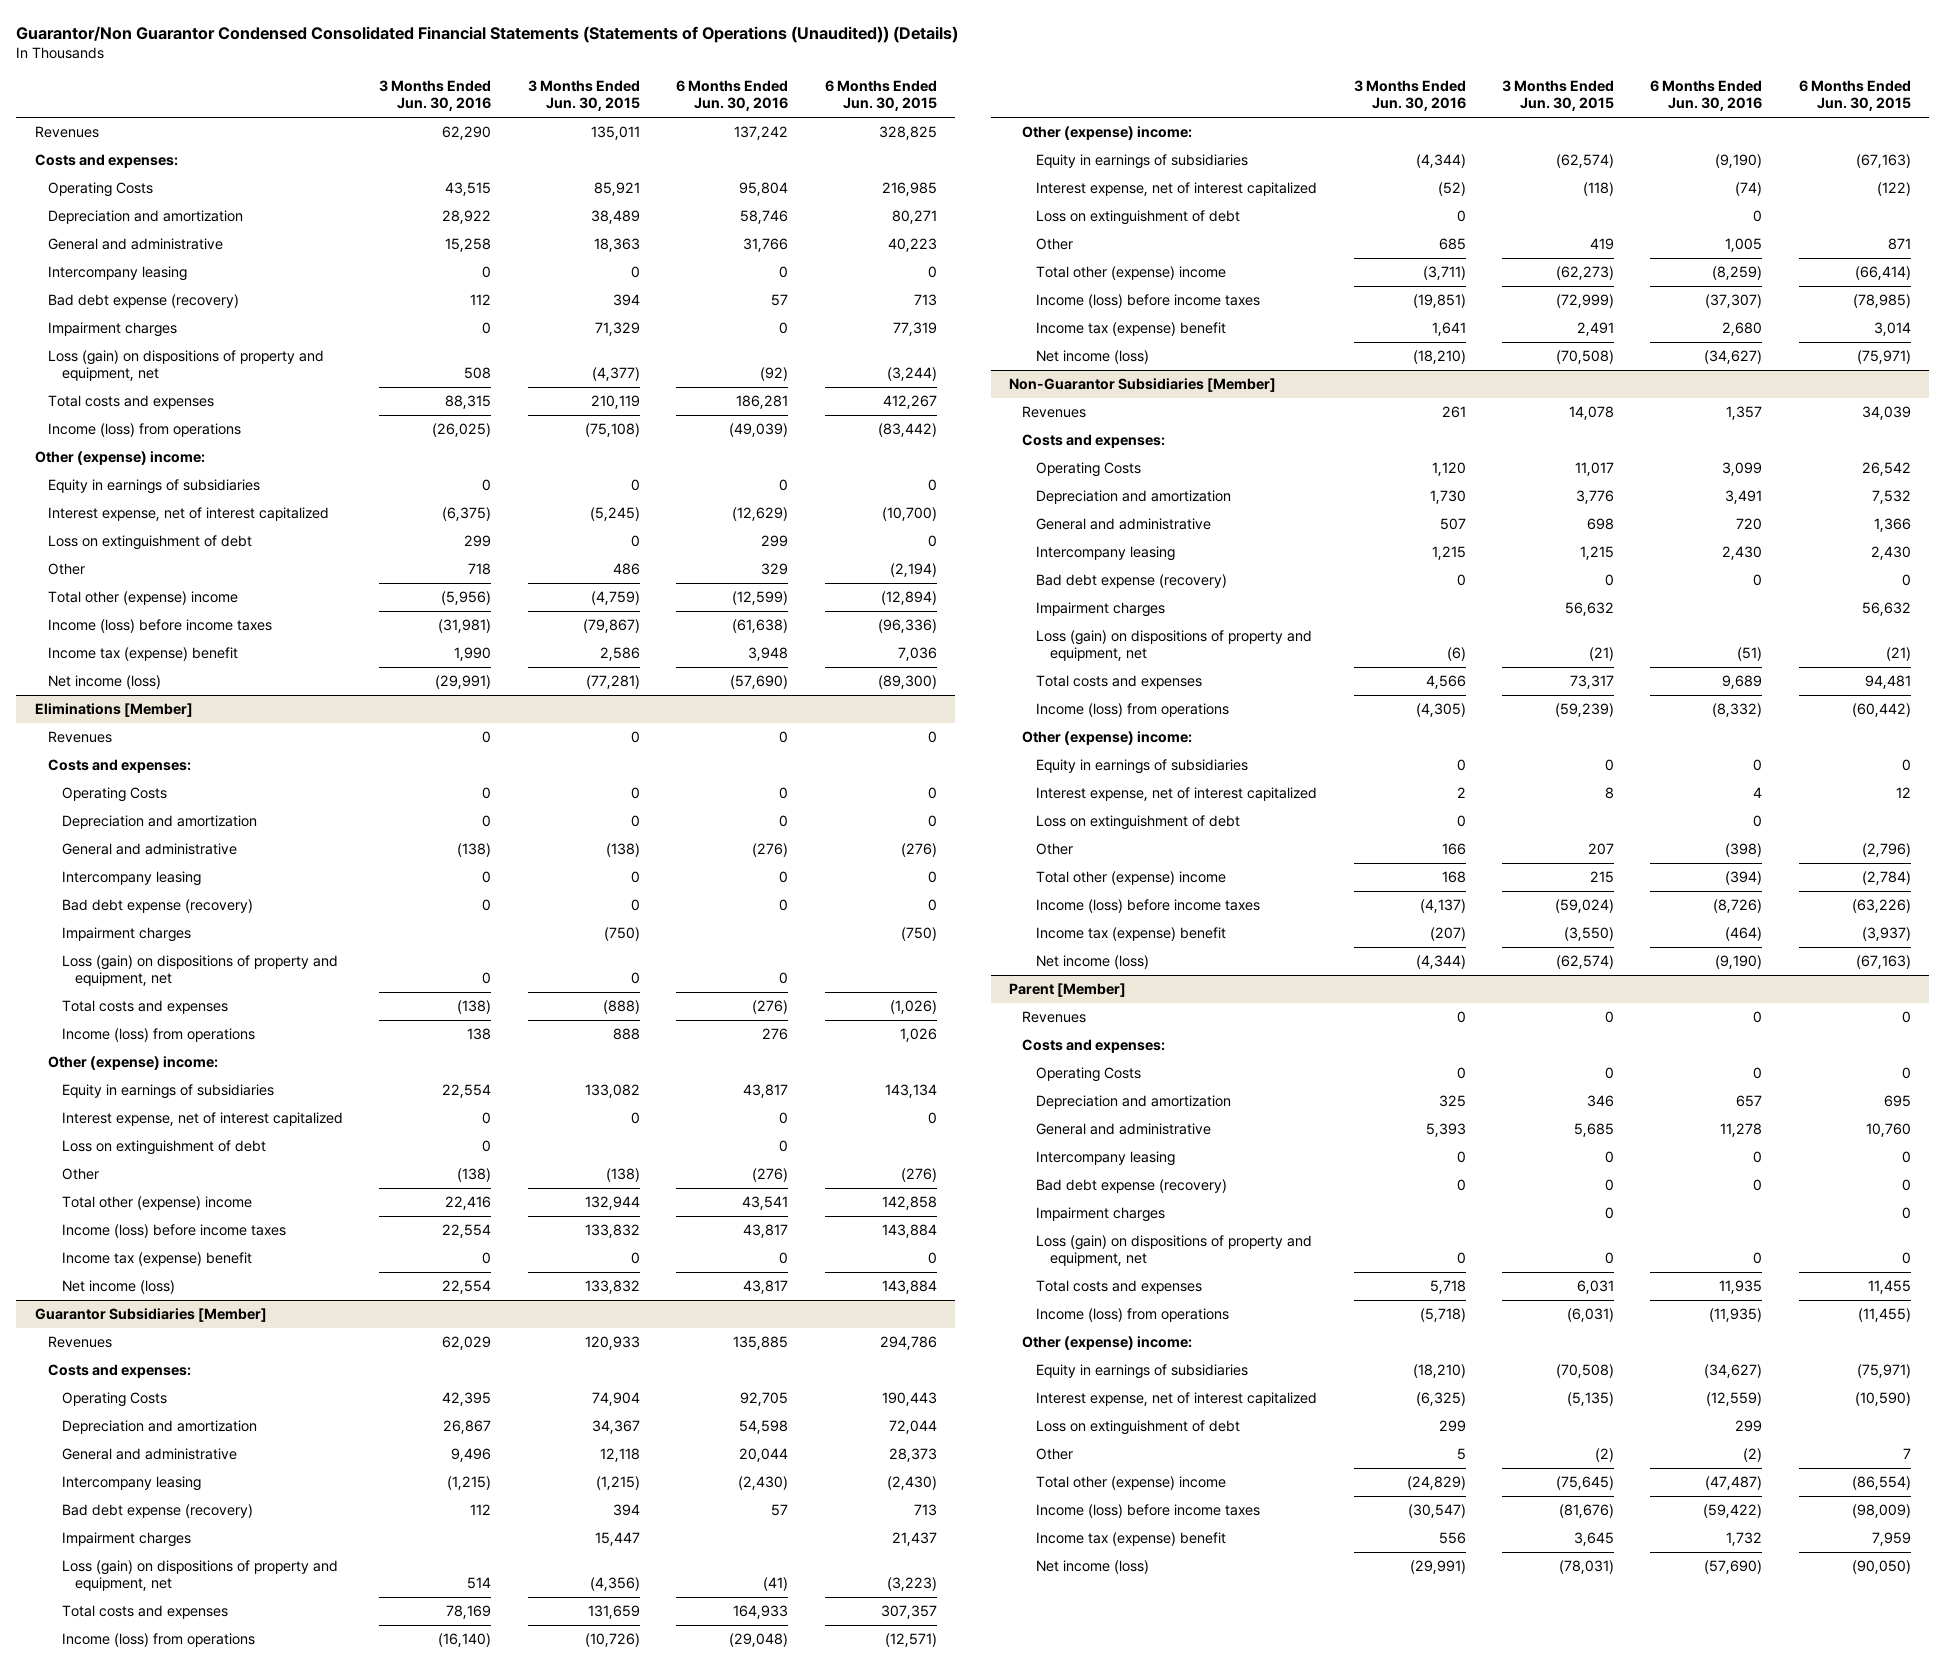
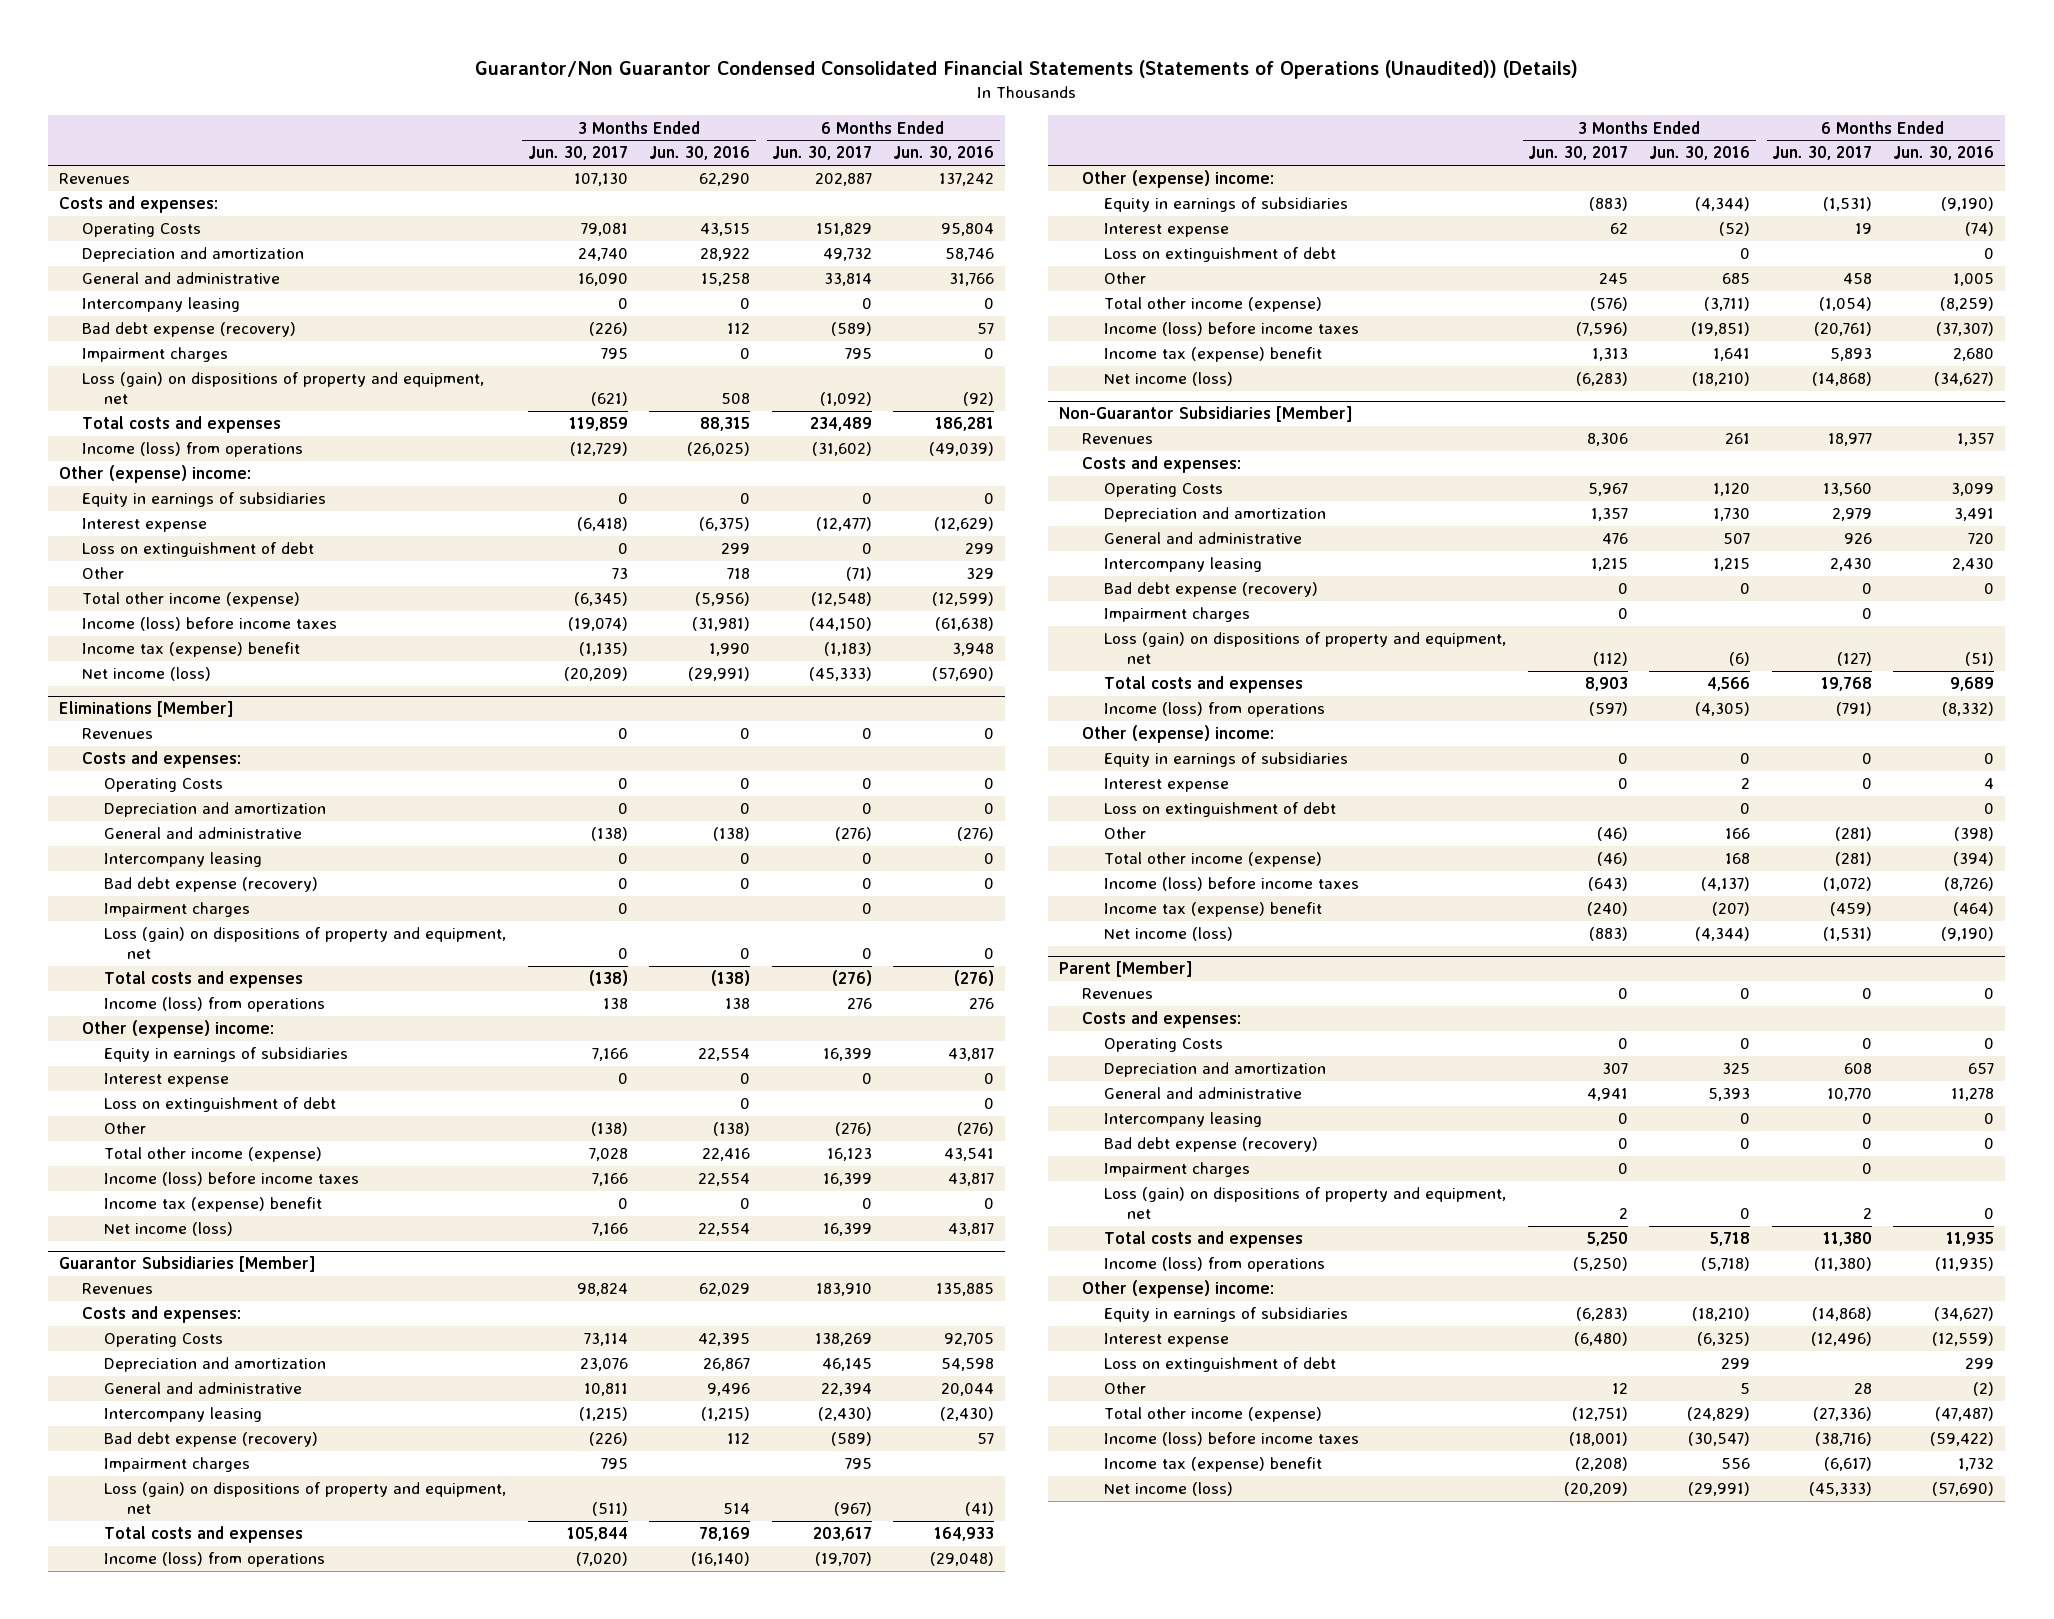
[527,80,640,112] 3 Months Ended Jun. 30, 2015 -> none
[824,80,937,112] 6 Months Ended Jun. 30, 2015 -> none
none -> [527,146,628,161] Jun. 30, 2017
none -> [771,146,872,161] Jun. 30, 2017
[48,507,330,522] Interest expense, net of interest capitalized -> [81,518,207,533] Interest expense
[48,591,239,606] Total other (expense) income -> [81,592,300,608] Total other income (expense)
[61,1112,343,1127] Interest expense, net of interest capitalized -> [104,1073,230,1088] Interest expense
[61,1196,252,1211] Total other (expense) income -> [104,1147,323,1163] Total other income (expense)
[1036,182,1318,197] Interest expense, net of interest capitalized -> [1104,223,1230,238] Interest expense
[1036,266,1227,281] Total other (expense) income -> [1104,297,1323,313] Total other income (expense)
[1036,787,1318,802] Interest expense, net of interest capitalized -> [1104,778,1230,793] Interest expense
[1036,871,1227,886] Total other (expense) income -> [1104,852,1323,868] Total other income (expense)
[1036,1392,1318,1407] Interest expense, net of interest capitalized -> [1104,1333,1230,1348] Interest expense
[1036,1476,1227,1491] Total other (expense) income -> [1104,1407,1323,1423] Total other income (expense)

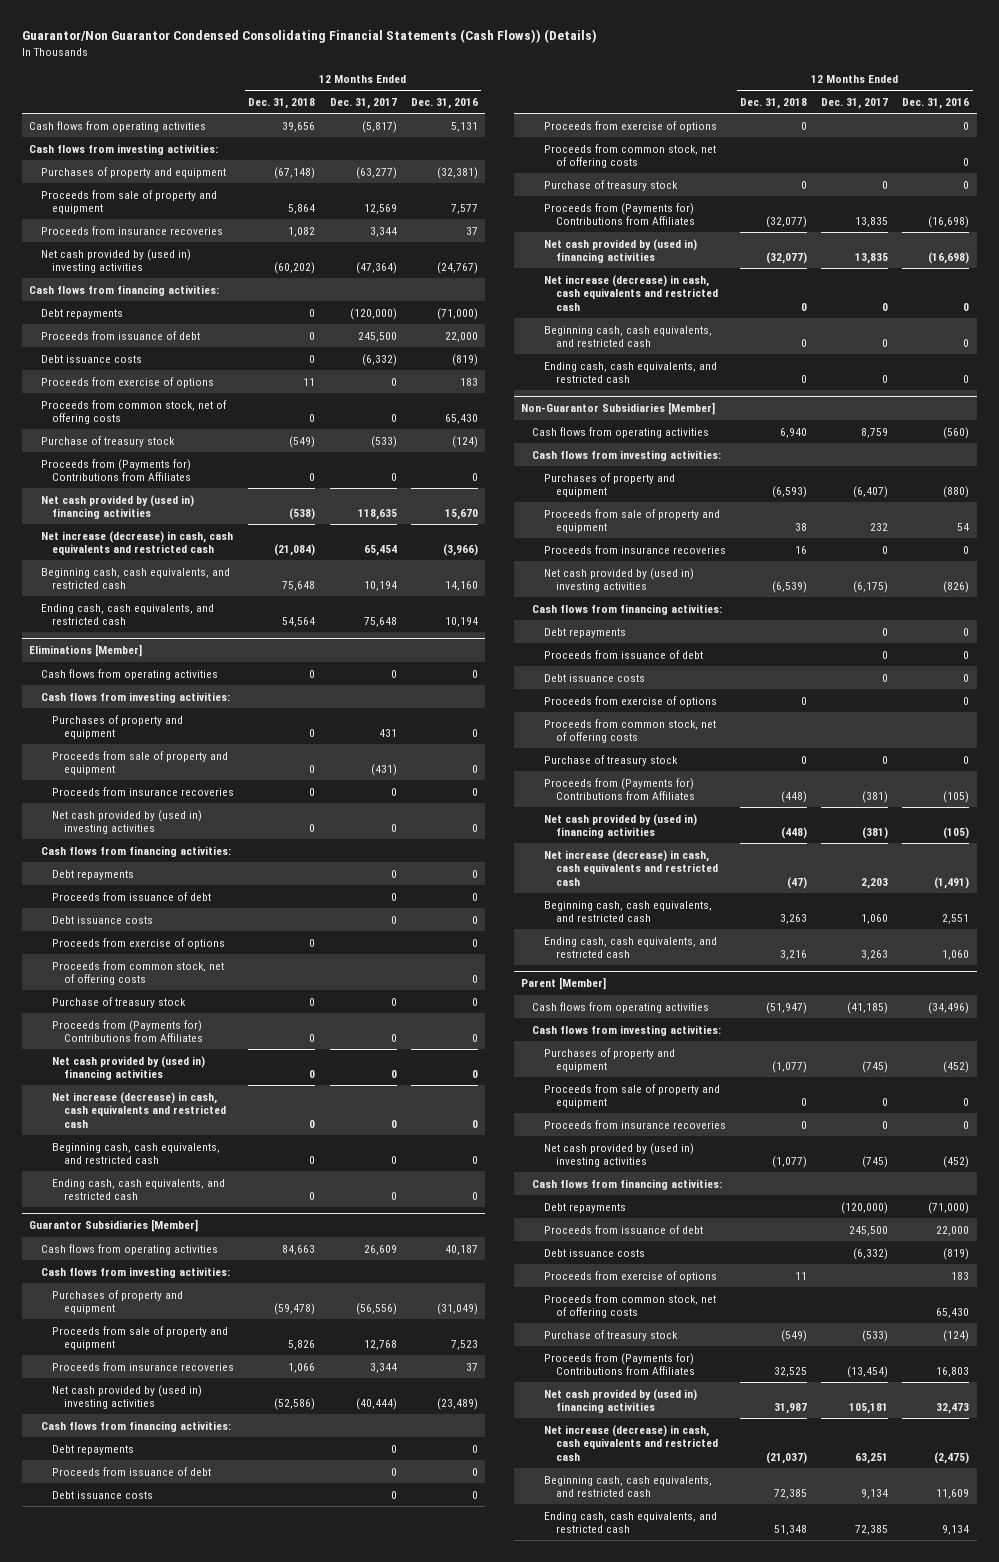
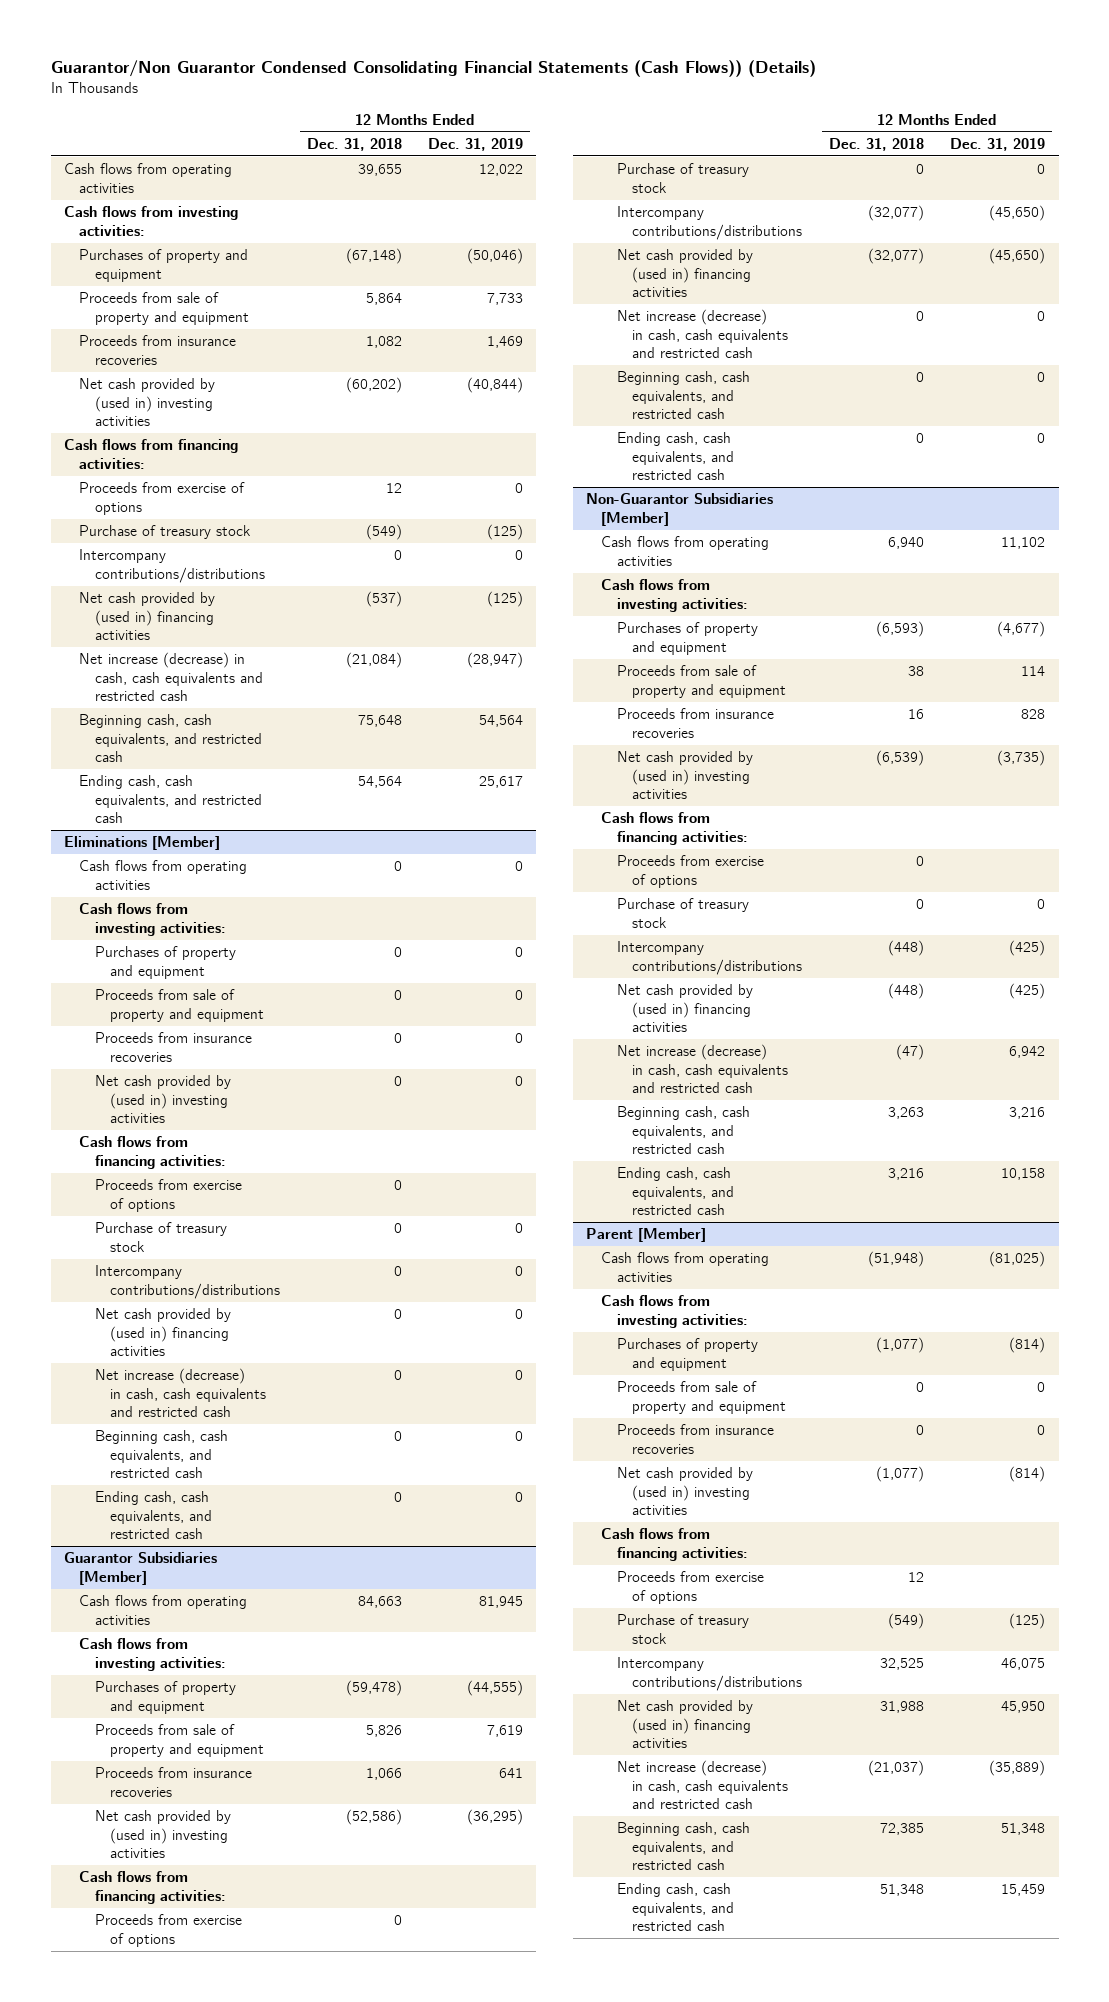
[329,97,397,109] Dec. 31, 2017 -> none
[410,97,478,109] Dec. 31, 2016 -> none
none -> [428,137,524,151] Dec. 31, 2019
[282,121,316,132] 39,656 -> [357,164,402,177] 39,655
[40,308,123,319] Debt repayments -> none
[40,330,200,340] Proceeds from issuance of debt -> none
[40,354,142,363] Debt issuance costs -> none
[40,399,227,425] Proceeds from common stock, net of offering costs -> none
[303,377,316,386] 11 -> [385,483,402,494] 12
[40,458,192,482] Proceeds from (Payments for) Contributions from Affiliates -> [79,549,265,583] Intercompany contributions/distributions
[289,508,316,521] (538) -> [365,591,402,608] (537)
[52,869,135,880] Debt repayments -> none
[52,891,212,901] Proceeds from issuance of debt -> none
[52,915,154,924] Debt issuance costs -> none
[52,960,225,986] Proceeds from common stock, net of offering costs -> none
[52,1019,203,1043] Proceeds from (Payments for) Contributions from Affiliates -> [94,1265,280,1299] Intercompany contributions/distributions
[52,1444,135,1455] Debt repayments -> none
[52,1466,212,1476] Proceeds from issuance of debt -> none
[52,1490,154,1499] Debt issuance costs -> none
[544,143,717,169] Proceeds from common stock, net of offering costs -> none
[544,202,695,226] Proceeds from (Payments for) Contributions from Affiliates -> [616,206,802,240] Intercompany contributions/distributions
[544,627,627,638] Debt repayments -> none
[544,649,704,659] Proceeds from issuance of debt -> none
[544,673,646,682] Debt issuance costs -> none
[544,718,717,744] Proceeds from common stock, net of offering costs -> none
[544,777,695,801] Proceeds from (Payments for) Contributions from Affiliates -> [616,941,802,975] Intercompany contributions/distributions
[766,1001,808,1014] (51,947) -> [867,1251,924,1268] (51,948)
[544,1202,627,1213] Debt repayments -> none
[544,1224,704,1234] Proceeds from issuance of debt -> none
[544,1248,646,1257] Debt issuance costs -> none
[544,1293,717,1319] Proceeds from common stock, net of offering costs -> none
[795,1271,808,1280] 11 -> [907,1572,924,1583] 12
[544,1352,695,1376] Proceeds from (Payments for) Contributions from Affiliates -> [616,1657,802,1691] Intercompany contributions/distributions
[774,1403,808,1415] 31,987 -> [879,1701,924,1714] 31,988

